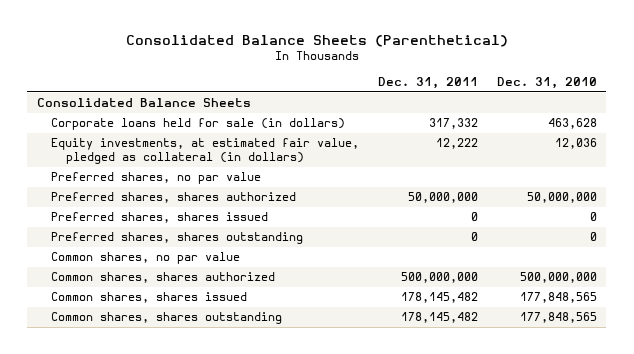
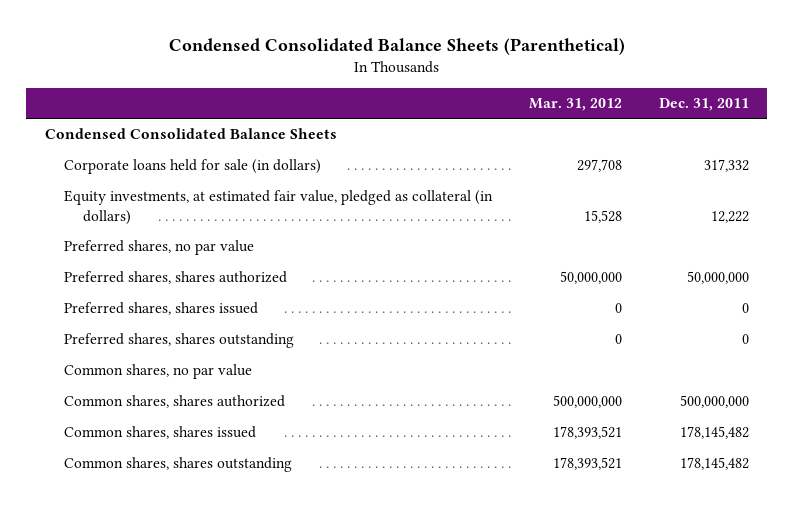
[125,35,508,48] Consolidated Balance Sheets (Parenthetical) -> [168,37,625,55] Condensed Consolidated Balance Sheets (Parenthetical)
[496,76,597,89] Dec. 31, 2010 -> none
none -> [529,97,623,111] Mar. 31, 2012
[36,98,251,108] Consolidated Balance Sheets -> [44,128,337,140] Condensed Consolidated Balance Sheets

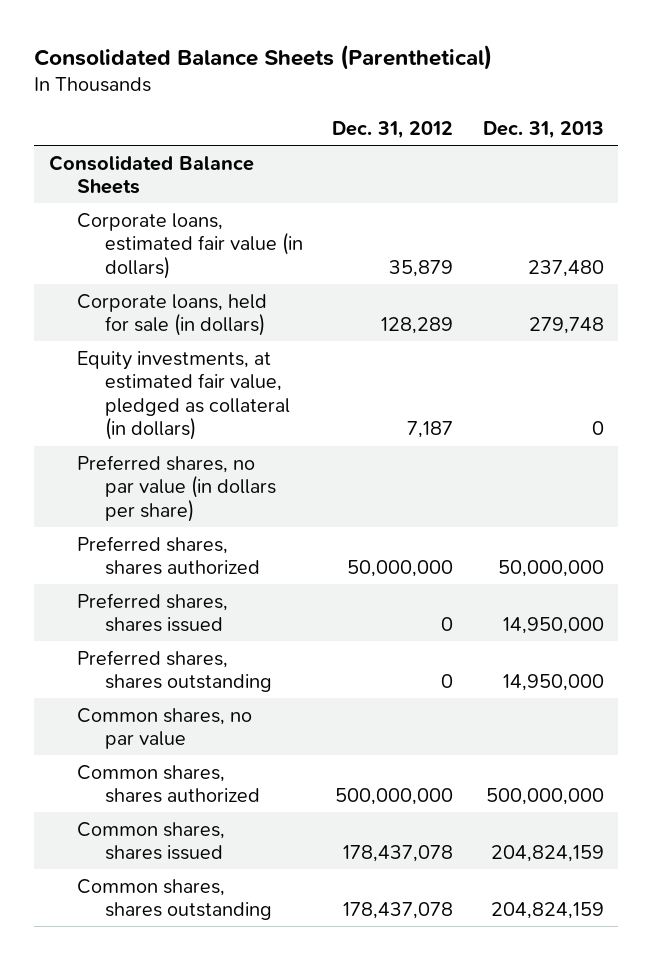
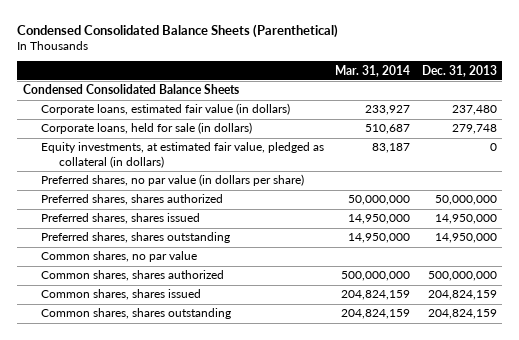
[34,44,493,70] Consolidated Balance Sheets (Parenthetical) -> [17,23,339,38] Condensed Consolidated Balance Sheets (Parenthetical)
[332,120,454,139] Dec. 31, 2012 -> none
none -> [335,64,411,77] Mar. 31, 2014
[48,154,254,195] Consolidated Balance Sheets -> [22,84,239,95] Condensed Consolidated Balance Sheets

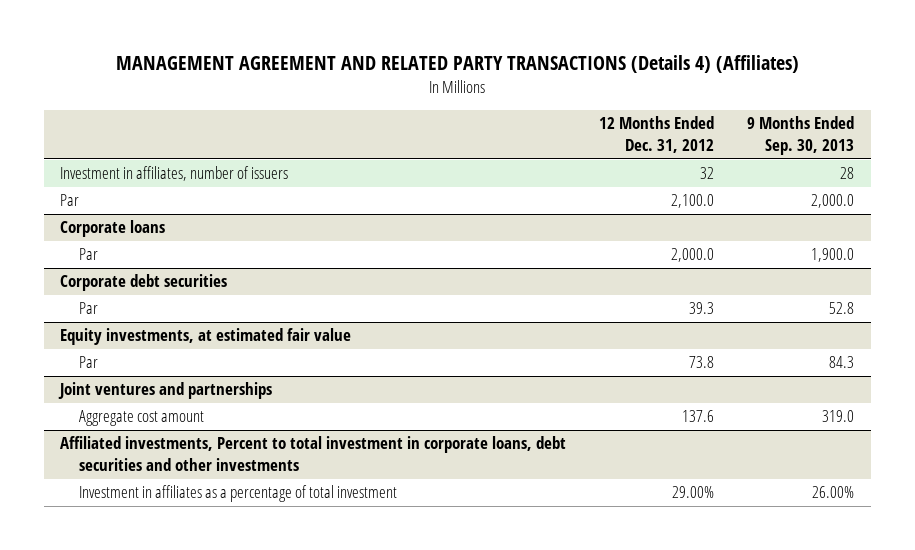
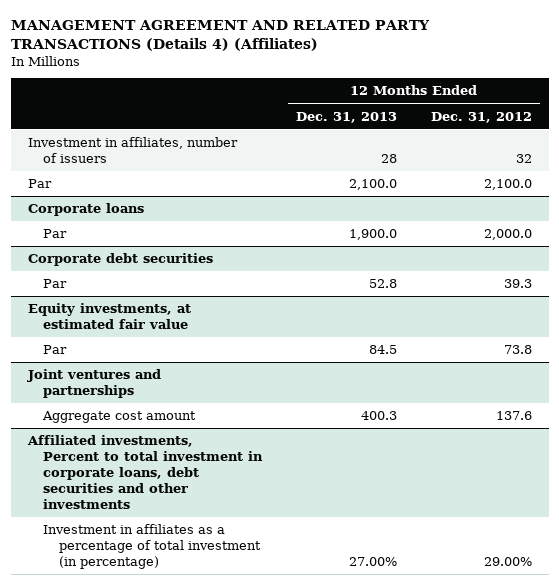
[747,116,855,156] 9 Months Ended Sep. 30, 2013 -> none
none -> [296,111,398,123] Dec. 31, 2013
[78,485,397,503] Investment in affiliates as a percentage of total investment -> [43,524,262,569] Investment in affiliates as a percentage of total investment (in percentage)

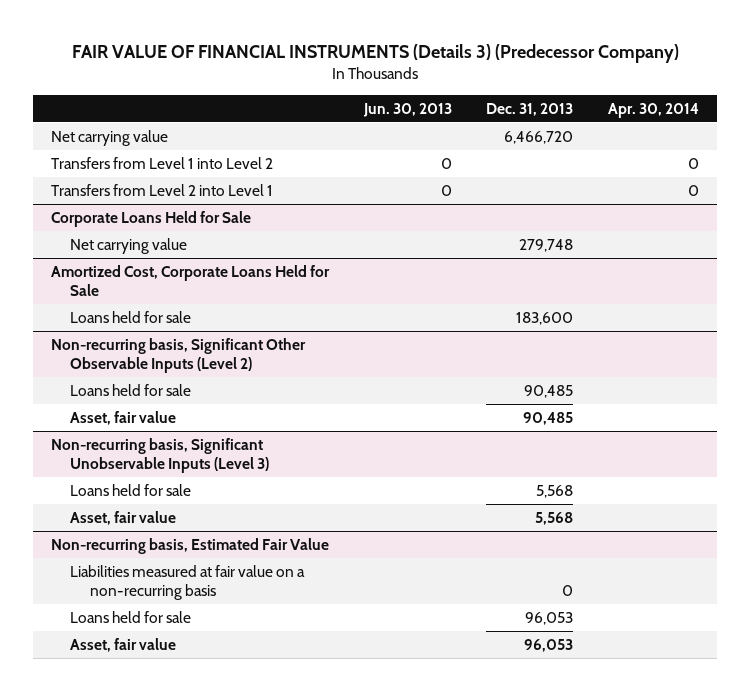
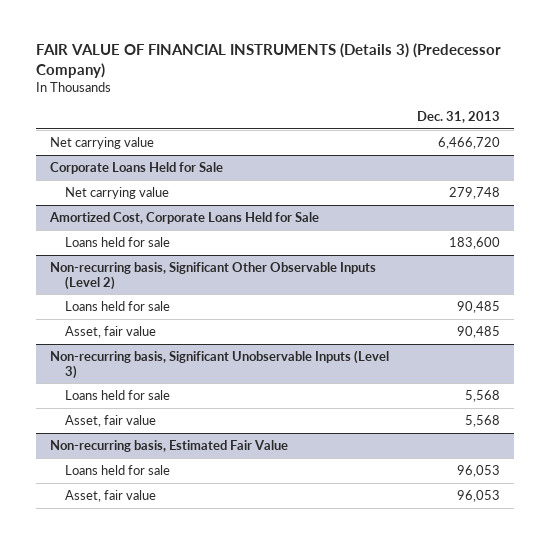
[362,102,452,117] Jun. 30, 2013 -> none
[608,102,700,118] Apr. 30, 2014 -> none
[50,156,273,169] Transfers from Level 1 into Level 2 -> none
[50,183,273,196] Transfers from Level 2 into Level 1 -> none
[70,564,306,601] Liabilities measured at fair value on a non-recurring basis -> none

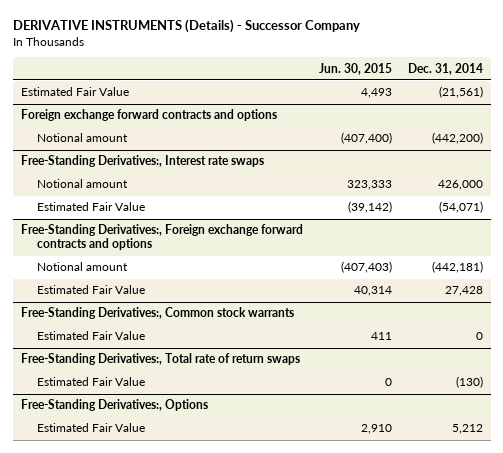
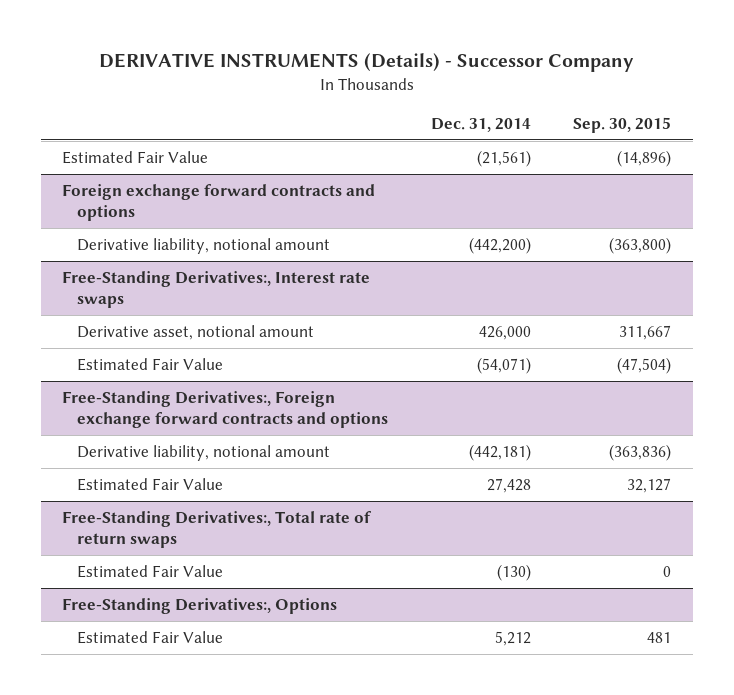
[318,62,392,75] Jun. 30, 2015 -> none
none -> [573,116,672,133] Sep. 30, 2015
[37,133,129,143] Notional amount -> [76,238,330,255] Derivative liability, notional amount
[37,179,129,189] Notional amount -> [76,325,314,341] Derivative asset, notional amount
[37,262,129,272] Notional amount -> [76,445,330,462] Derivative liability, notional amount
[20,307,294,320] Free-Standing Derivatives:, Common stock warrants -> none
[37,331,146,341] Estimated Fair Value -> none

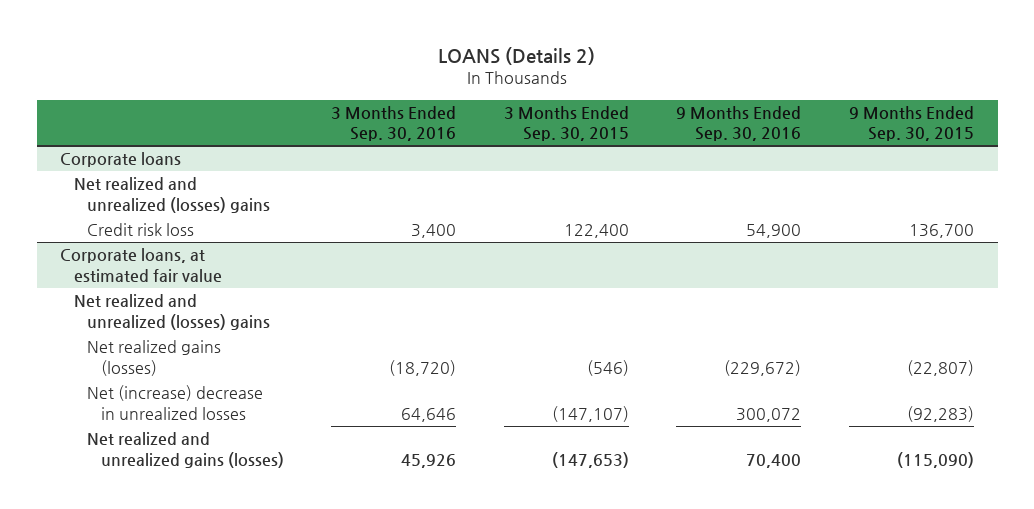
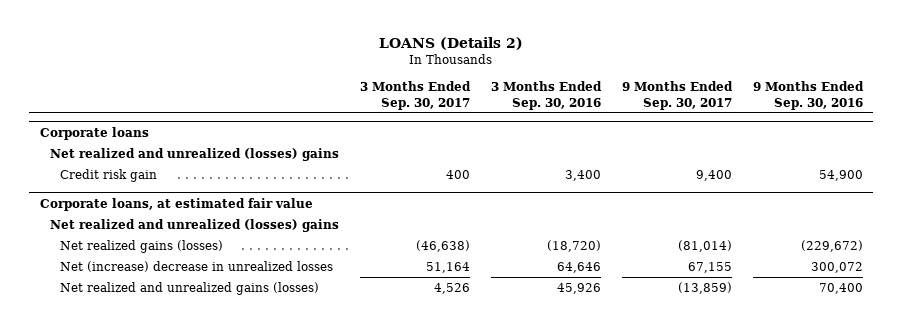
[503,105,629,142] 3 Months Ended Sep. 30, 2015 -> none
[848,105,974,142] 9 Months Ended Sep. 30, 2015 -> none
none -> [359,81,471,110] 3 Months Ended Sep. 30, 2017
none -> [621,81,733,110] 9 Months Ended Sep. 30, 2017
[87,223,195,237] Credit risk loss -> [59,168,157,182] Credit risk gain

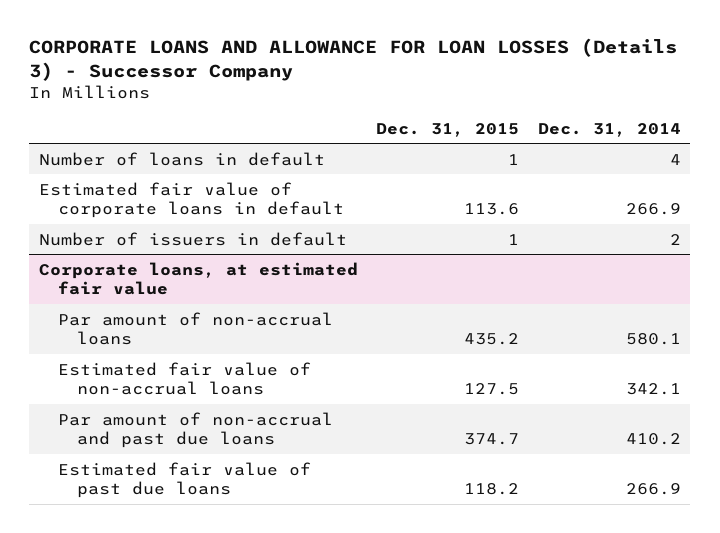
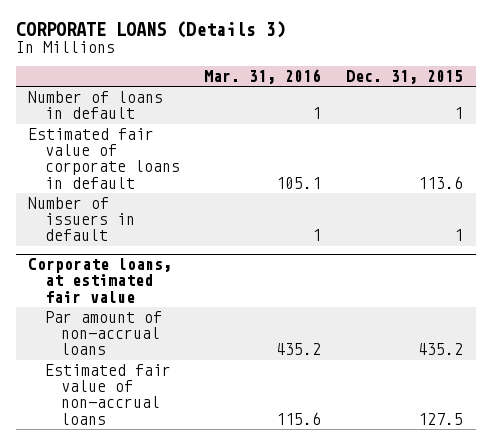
[29,38,678,81] CORPORATE LOANS AND ALLOWANCE FOR LOAN LOSSES (Details 3) - Successor Company -> [15,20,286,38] CORPORATE LOANS (Details 3)
[537,122,681,137] Dec. 31, 2014 -> none
none -> [204,68,322,84] Mar. 31, 2016
[57,411,333,449] Par amount of non-accrual and past due loans -> none
[57,461,311,499] Estimated fair value of past due loans -> none

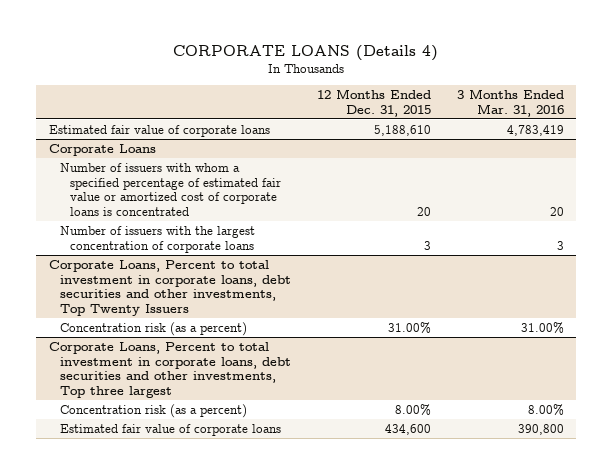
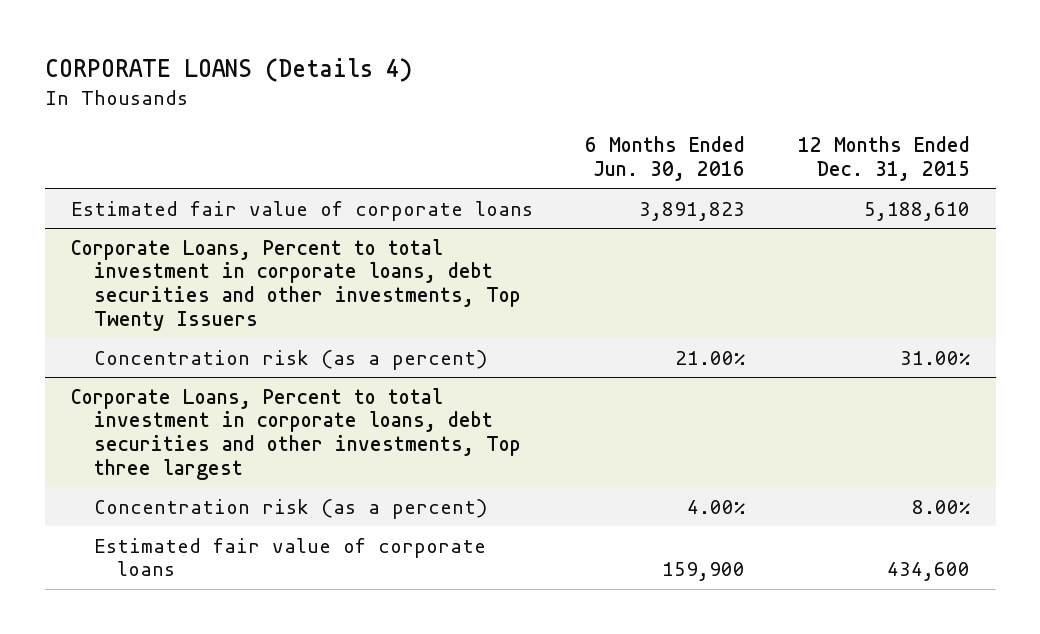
[456,88,564,117] 3 Months Ended Mar. 31, 2016 -> none
none -> [585,135,746,181] 6 Months Ended Jun. 30, 2016
[49,143,157,156] Corporate Loans -> none
[59,162,282,217] Number of issuers with whom a specified percentage of estimated fair value or amortized cost of corporate loans is concentrated -> none
[59,225,255,253] Number of issuers with the largest concentration of corporate loans -> none

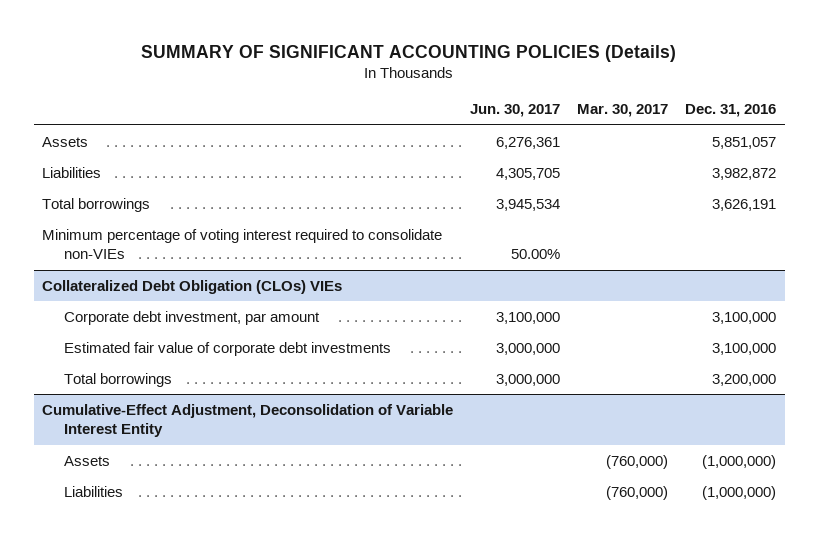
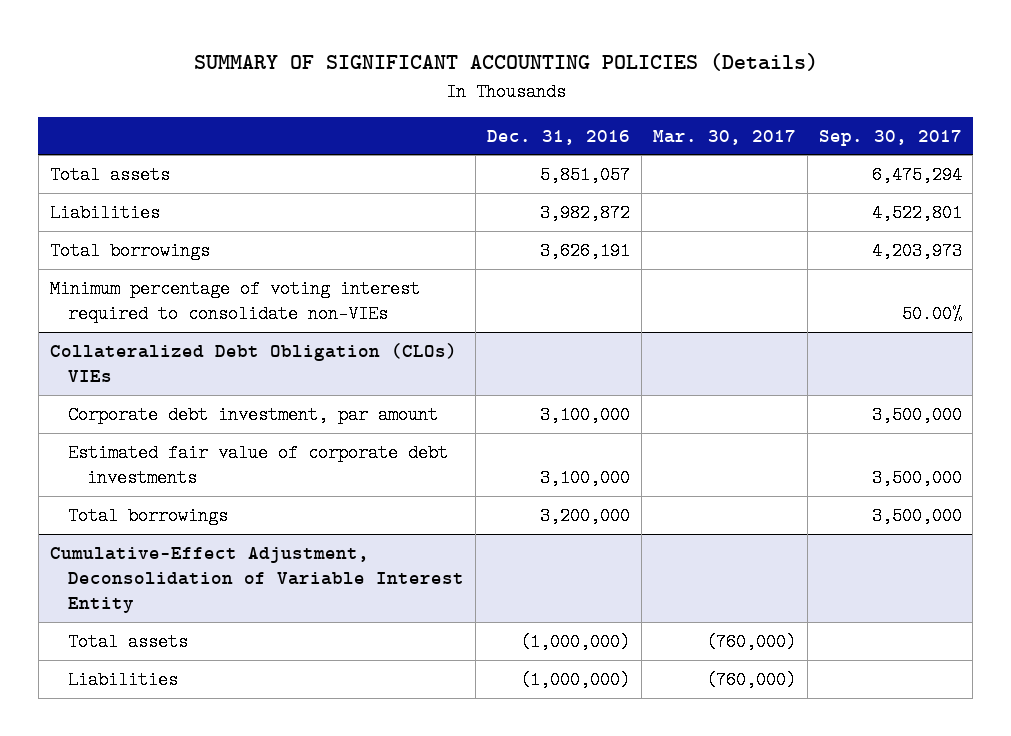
[470,104,561,118] Jun. 30, 2017 -> none
none -> [818,129,962,146] Sep. 30, 2017
[42,136,89,147] Assets -> [49,165,170,184] Total assets
[64,455,111,466] Assets -> [68,632,189,651] Total assets

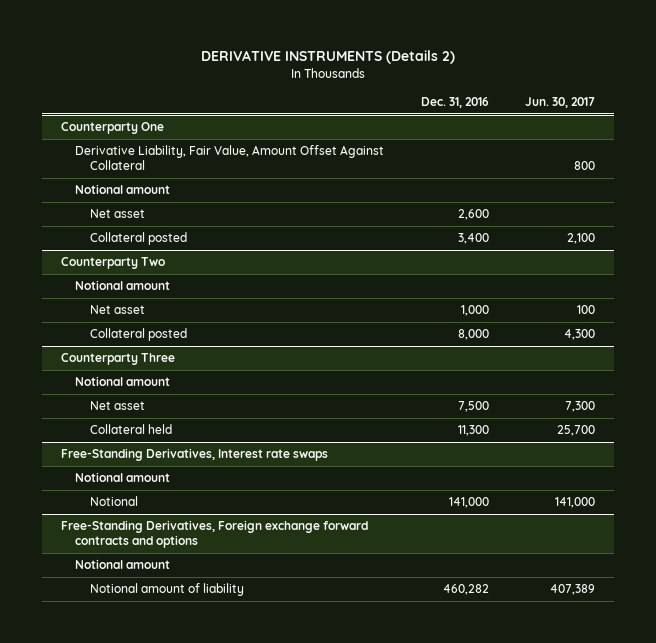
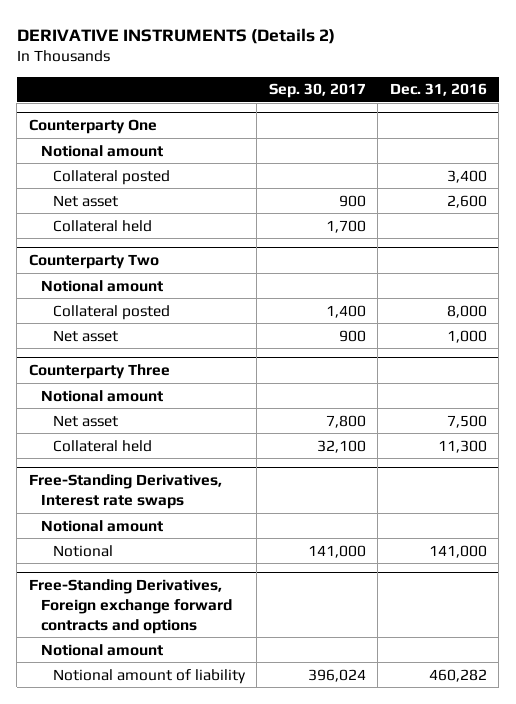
[525,97,596,109] Jun. 30, 2017 -> none
none -> [268,83,366,99] Sep. 30, 2017
[75,145,385,171] Derivative Liability, Fair Value, Amount Offset Against Collateral -> none
[89,209,145,219] Net asset -> [52,194,118,207] Net asset
none -> [52,219,152,232] Collateral held
[89,305,145,315] Net asset -> [52,329,118,342] Net asset

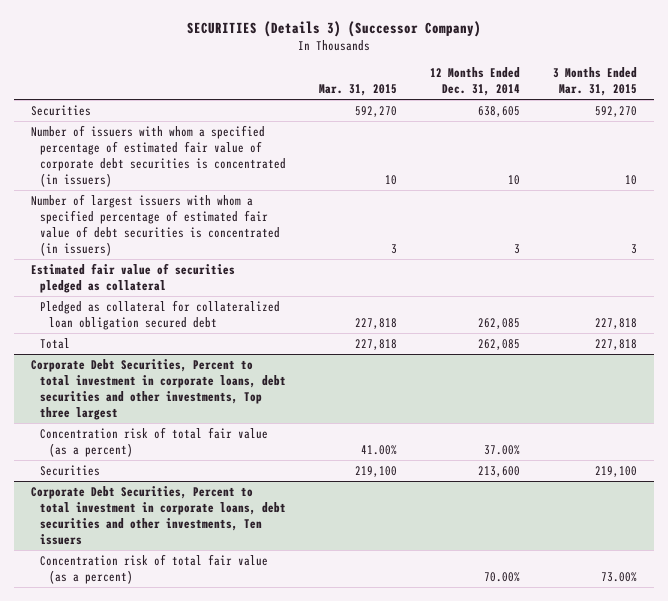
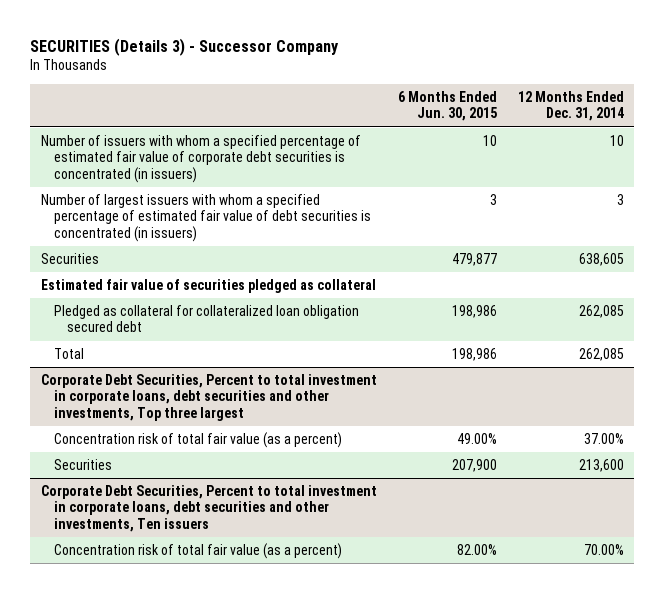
[186,21,481,38] SECURITIES (Details 3) (Successor Company) -> [30,37,340,56] SECURITIES (Details 3) - Successor Company
[318,84,397,97] Mar. 31, 2015 -> none
[553,67,638,97] 3 Months Ended Mar. 31, 2015 -> none
none -> [397,90,497,122] 6 Months Ended Jun. 30, 2015
[30,104,91,116] Securities -> [40,252,99,264] Securities

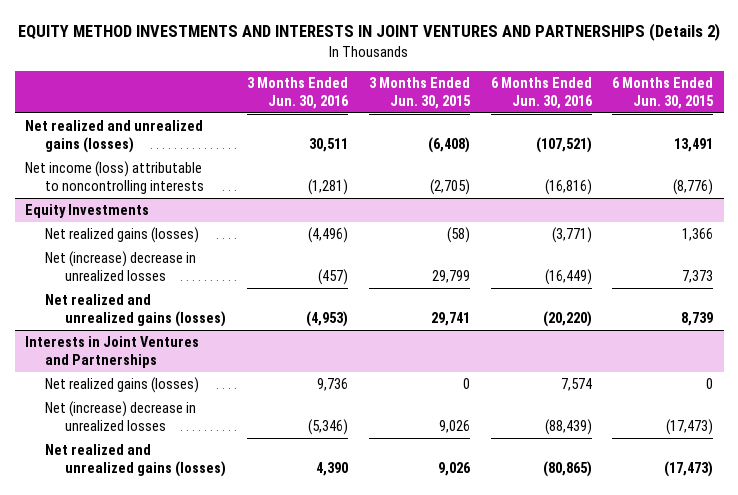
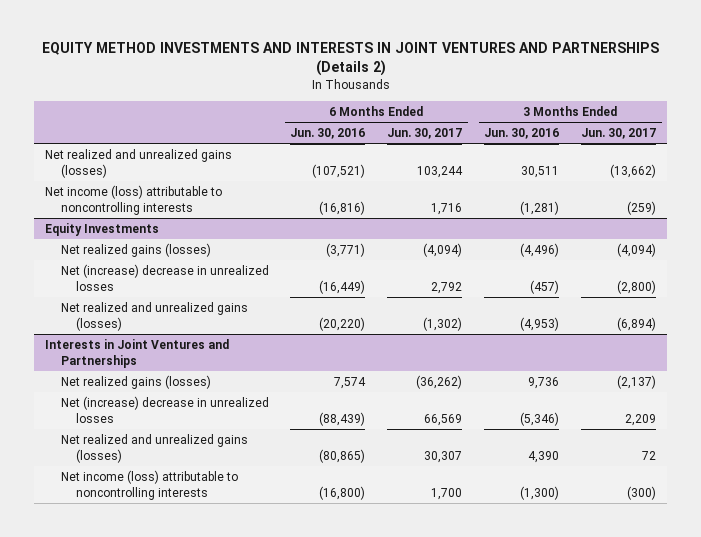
[368,77,471,109] 3 Months Ended Jun. 30, 2015 -> none
[612,77,715,109] 6 Months Ended Jun. 30, 2015 -> none
none -> [387,128,463,140] Jun. 30, 2017
none -> [581,128,657,140] Jun. 30, 2017
none -> [60,469,238,500] Net income (loss) attributable to noncontrolling interests

